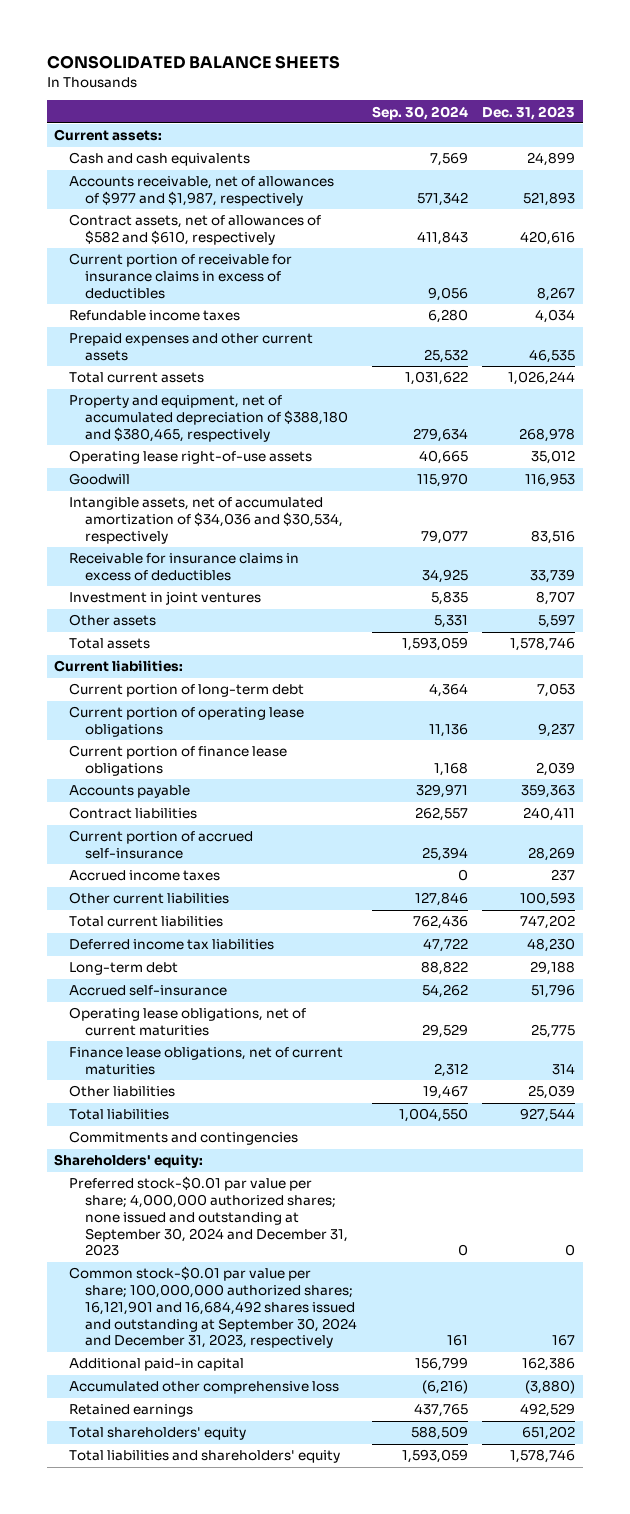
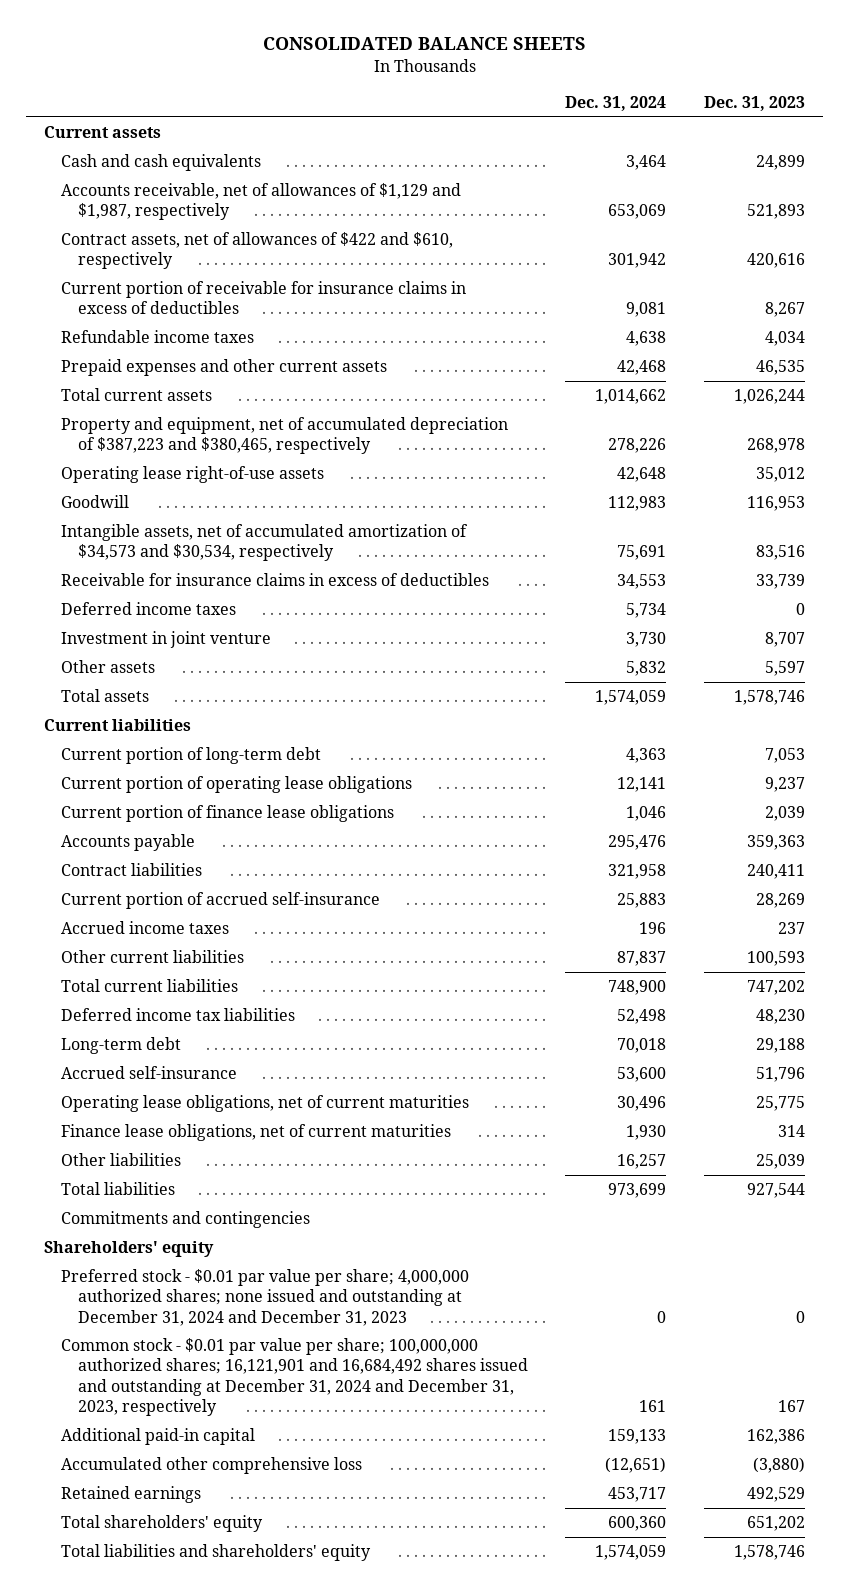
[371,105,468,120] Sep. 30, 2024 -> none
none -> [565,95,667,111] Dec. 31, 2024
[54,129,163,142] Current assets: -> [44,126,162,139] Current assets
[69,176,335,207] Accounts receivable, net of allowances of $977 and $1,987, respectively -> [61,183,462,221] Accounts receivable, net of allowances of $1,129 and $1,987, respectively
[69,214,322,246] Contract assets, net of allowances of $582 and $610, respectively -> [61,232,454,270] Contract assets, net of allowances of $422 and $610, respectively
[69,395,348,442] Property and equipment, net of accumulated depreciation of $388,180 and $380,465, respectively -> [61,417,509,455] Property and equipment, net of accumulated depreciation of $387,223 and $380,465, respectively
[69,497,343,544] Intangible assets, net of accumulated amortization of $34,036 and $30,534, respectively -> [61,524,469,562] Intangible assets, net of accumulated amortization of $34,573 and $30,534, respectively
none -> [61,602,237,616] Deferred income taxes
[69,591,262,606] Investment in joint ventures -> [61,631,272,649] Investment in joint venture
[54,660,184,673] Current liabilities: -> [44,719,192,732] Current liabilities
[54,1154,204,1169] Shareholders' equity: -> [44,1241,215,1258] Shareholders' equity
[69,1176,348,1257] Preferred stock-$0.01 par value per share; 4,000,000 authorized shares; none issued and outstanding at September 30, 2024 and December 31, 2023 -> [61,1269,470,1326] Preferred stock - $0.01 par value per share; 4,000,000 authorized shares; none issued and outstanding at December 31, 2024 and December 31, 2023
[69,1266,357,1349] Common stock-$0.01 par value per share; 100,000,000 authorized shares; 16,121,901 and 16,684,492 shares issued and outstanding at September 30, 2024 and December 31, 2023, respectively -> [61,1338,528,1416] Common stock - $0.01 par value per share; 100,000,000 authorized shares; 16,121,901 and 16,684,492 shares issued and outstanding at December 31, 2024 and December 31, 2023, respectively

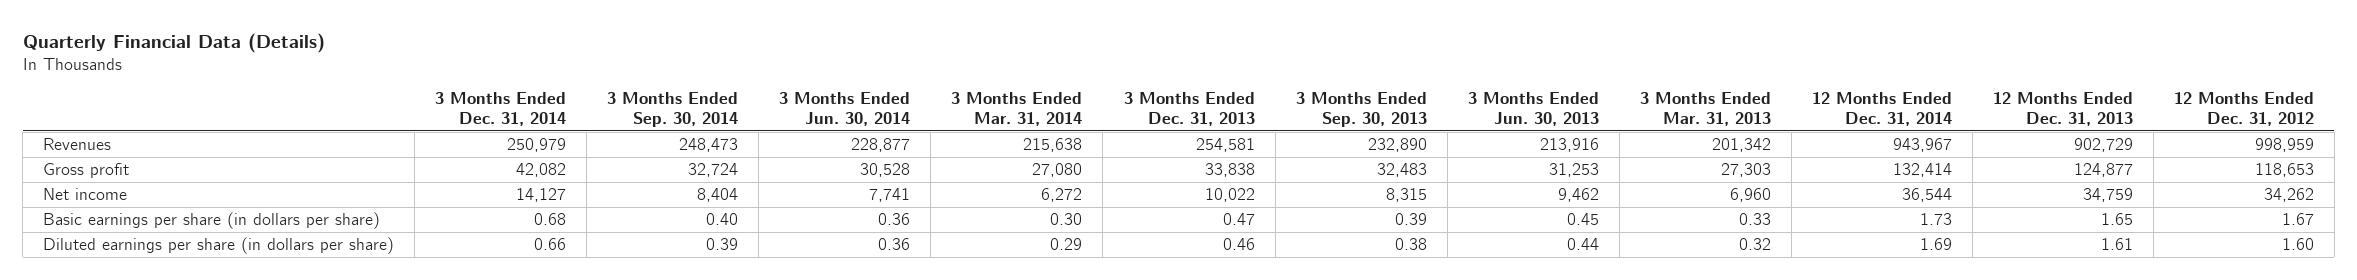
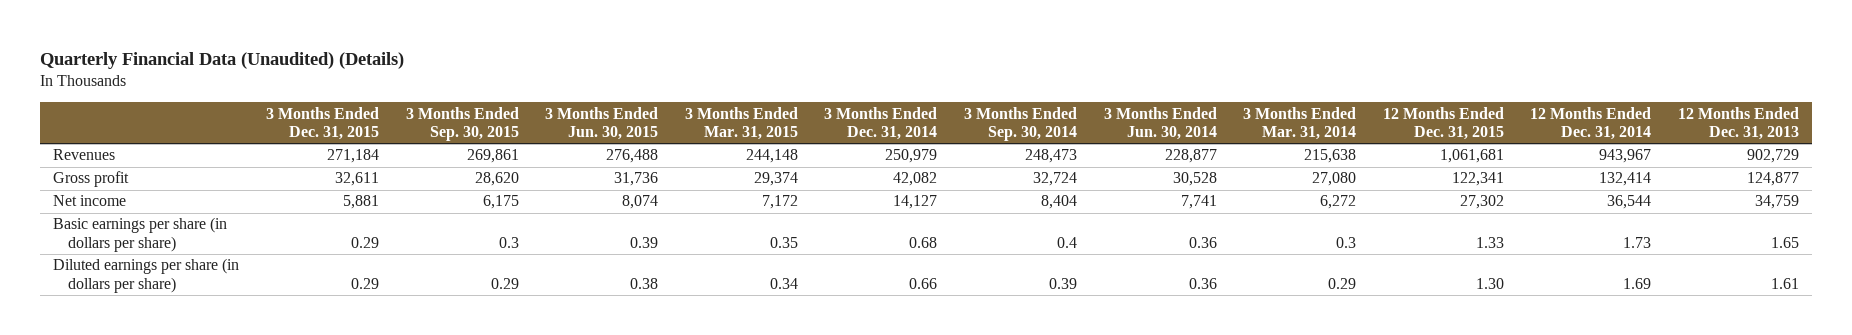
[22,32,325,53] Quarterly Financial Data (Details) -> [40,51,405,69] Quarterly Financial Data (Unaudited) (Details)
[1123,92,1255,127] 3 Months Ended Dec. 31, 2013 -> none
[1295,92,1427,128] 3 Months Ended Sep. 30, 2013 -> none
[1467,92,1599,127] 3 Months Ended Jun. 30, 2013 -> none
[1639,92,1771,127] 3 Months Ended Mar. 31, 2013 -> none
[2173,92,2314,127] 12 Months Ended Dec. 31, 2012 -> none
none -> [265,106,379,140] 3 Months Ended Dec. 31, 2015
none -> [405,106,519,141] 3 Months Ended Sep. 30, 2015
none -> [545,106,659,140] 3 Months Ended Jun. 30, 2015
none -> [684,106,798,140] 3 Months Ended Mar. 31, 2015
none -> [1382,106,1504,140] 12 Months Ended Dec. 31, 2015
[706,213,739,226] 0.40 -> [1056,236,1077,248] 0.4
[1050,213,1083,226] 0.30 -> [1336,236,1357,248] 0.3

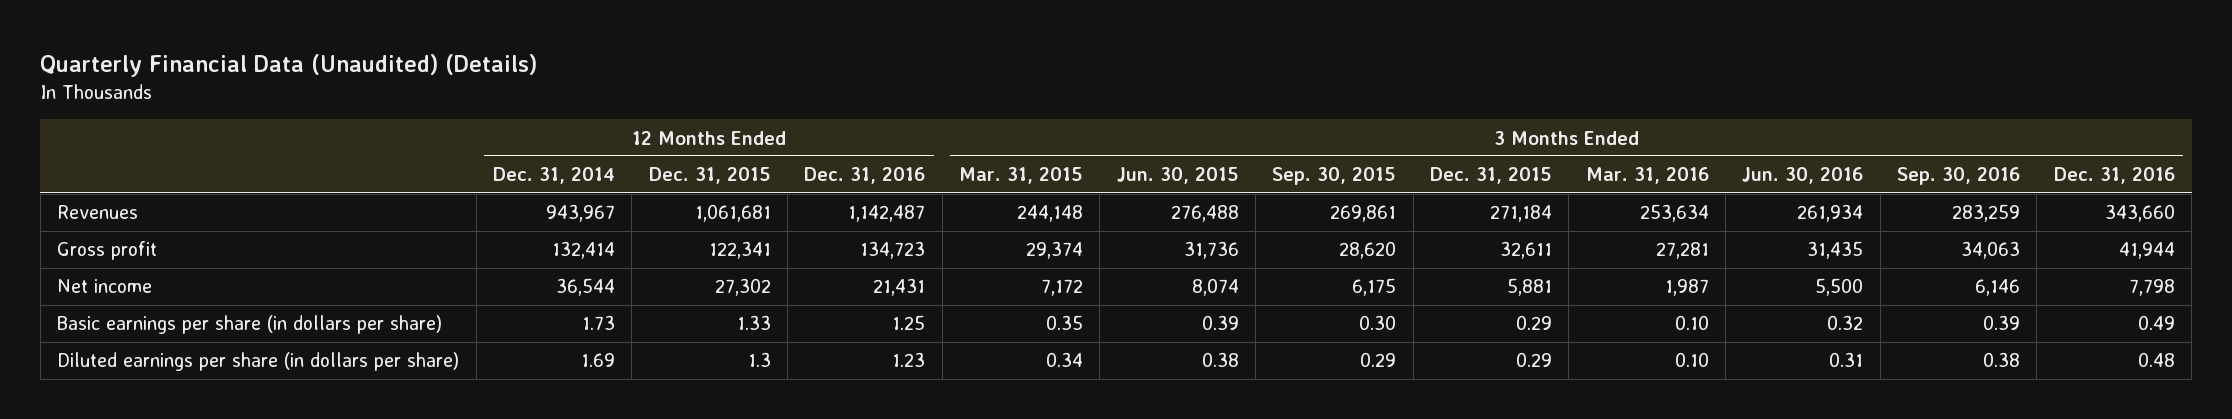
[824,106,938,140] 3 Months Ended Dec. 31, 2014 -> none
[963,106,1077,141] 3 Months Ended Sep. 30, 2014 -> none
[1103,106,1217,140] 3 Months Ended Jun. 30, 2014 -> none
[1243,106,1357,140] 3 Months Ended Mar. 31, 2014 -> none
[1678,106,1800,140] 12 Months Ended Dec. 31, 2013 -> none
none -> [804,167,926,185] Dec. 31, 2016
none -> [1585,167,1709,185] Mar. 31, 2016
none -> [1742,167,1864,185] Jun. 30, 2016
none -> [1896,167,2020,186] Sep. 30, 2016
none -> [2053,167,2175,185] Dec. 31, 2016
[498,236,519,248] 0.3 -> [1359,315,1397,331] 0.30
[1475,277,1504,289] 1.30 -> [747,352,771,368] 1.3

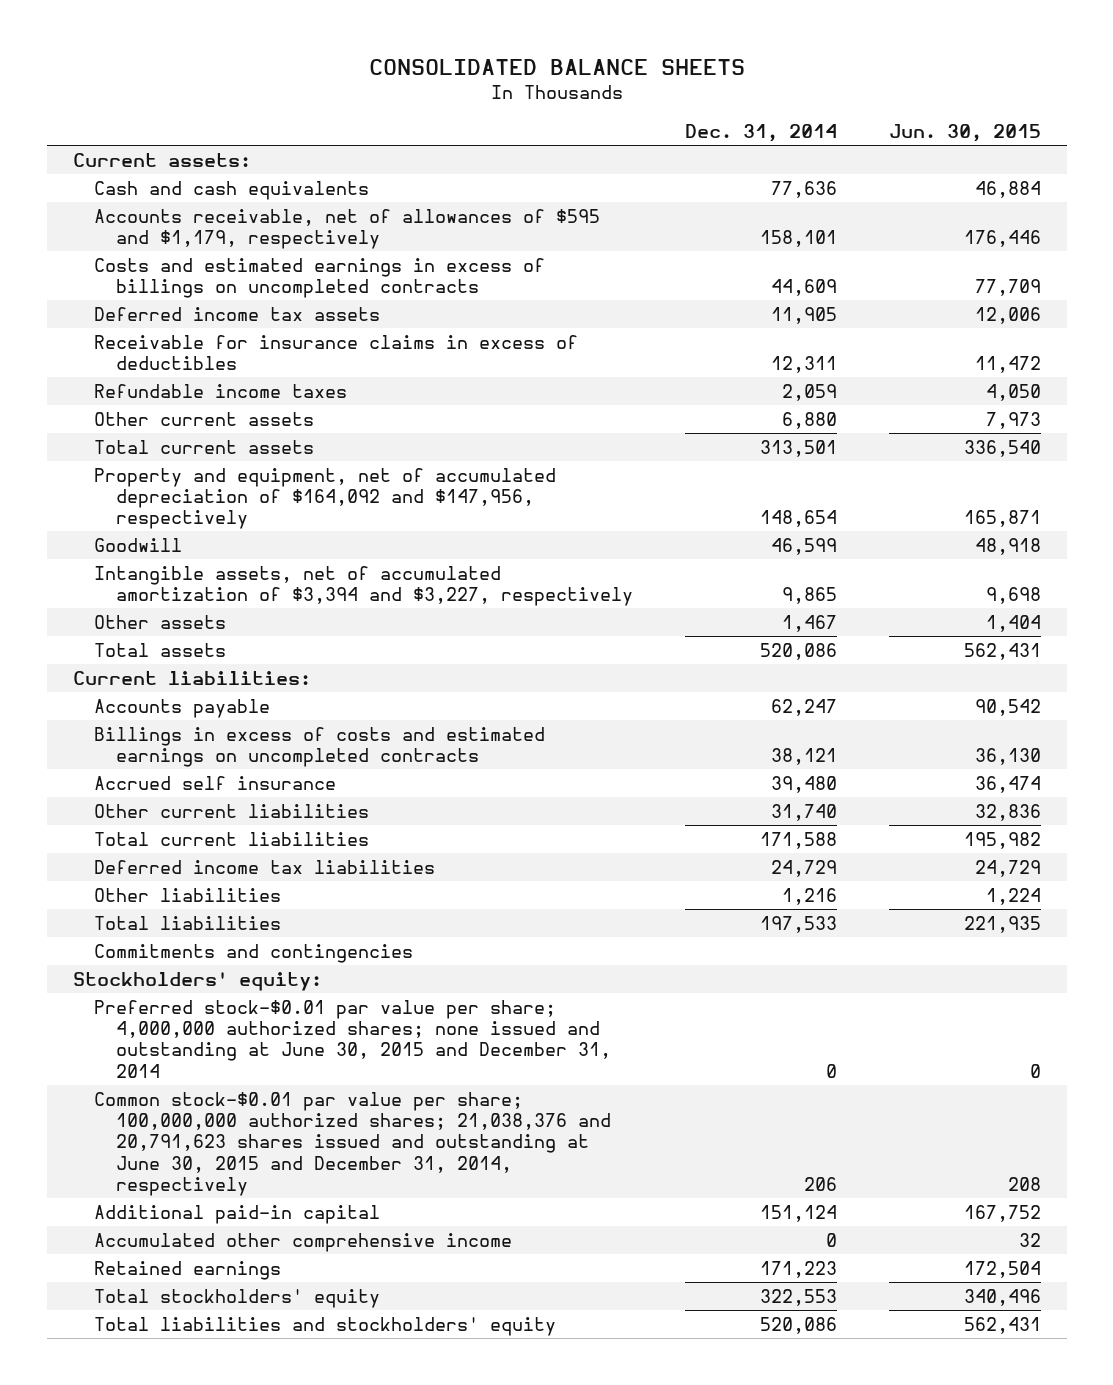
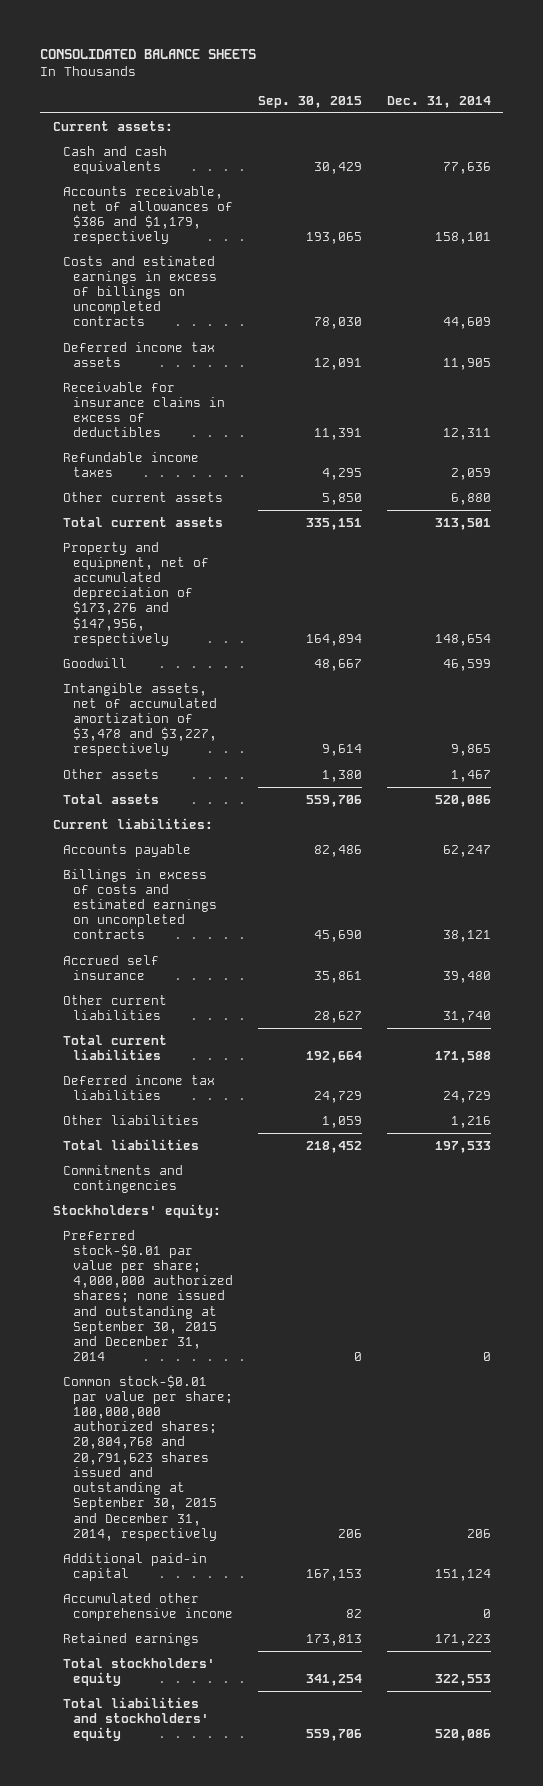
[888,124,1041,143] Jun. 30, 2015 -> none
none -> [258,95,363,108] Sep. 30, 2015
[94,208,601,250] Accounts receivable, net of allowances of $595 and $1,179, respectively -> [63,185,234,245] Accounts receivable, net of allowances of $386 and $1,179, respectively
[94,467,557,530] Property and equipment, net of accumulated depreciation of $164,092 and $147,956, respectively -> [63,541,210,646] Property and equipment, net of accumulated depreciation of $173,276 and $147,956, respectively
[94,565,633,607] Intangible assets, net of accumulated amortization of $3,394 and $3,227, respectively -> [63,682,218,757] Intangible assets, net of accumulated amortization of $3,478 and $3,227, respectively
[94,999,611,1078] Preferred stock-$0.01 par value per share; 4,000,000 authorized shares; none issued and outstanding at June 30, 2015 and December 31, 2014 -> [63,1229,234,1362] Preferred stock-$0.01 par value per share; 4,000,000 authorized shares; none issued and outstanding at September 30, 2015 and December 31, 2014
[94,1091,611,1196] Common stock-$0.01 par value per share; 100,000,000 authorized shares; 21,038,376 and 20,791,623 shares issued and outstanding at June 30, 2015 and December 31, 2014, respectively -> [63,1374,234,1541] Common stock-$0.01 par value per share; 100,000,000 authorized shares; 20,804,768 and 20,791,623 shares issued and outstanding at September 30, 2015 and December 31, 2014, respectively

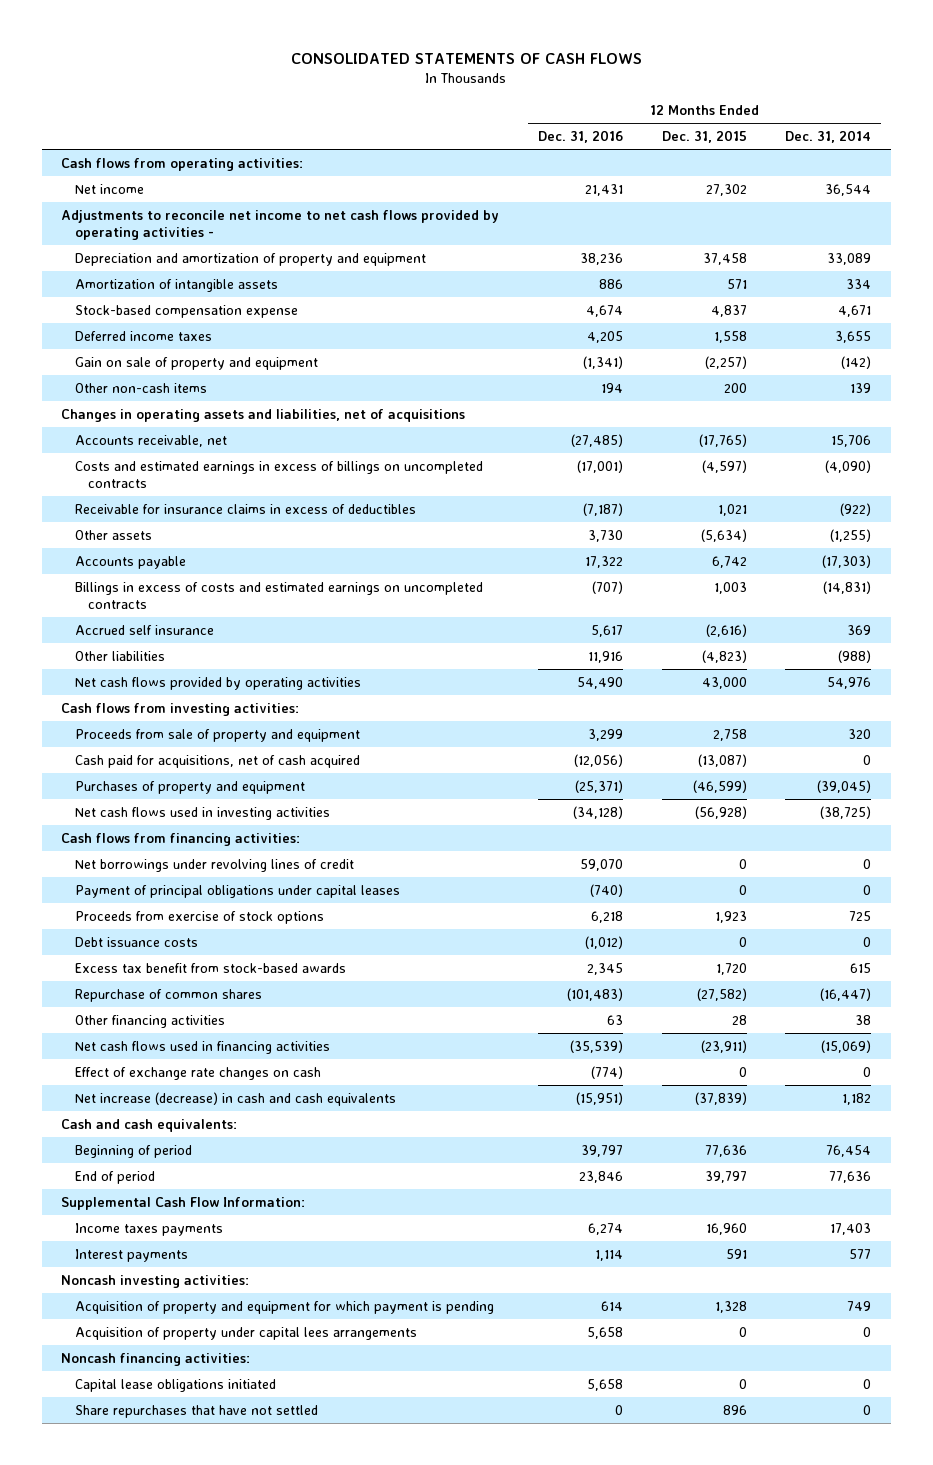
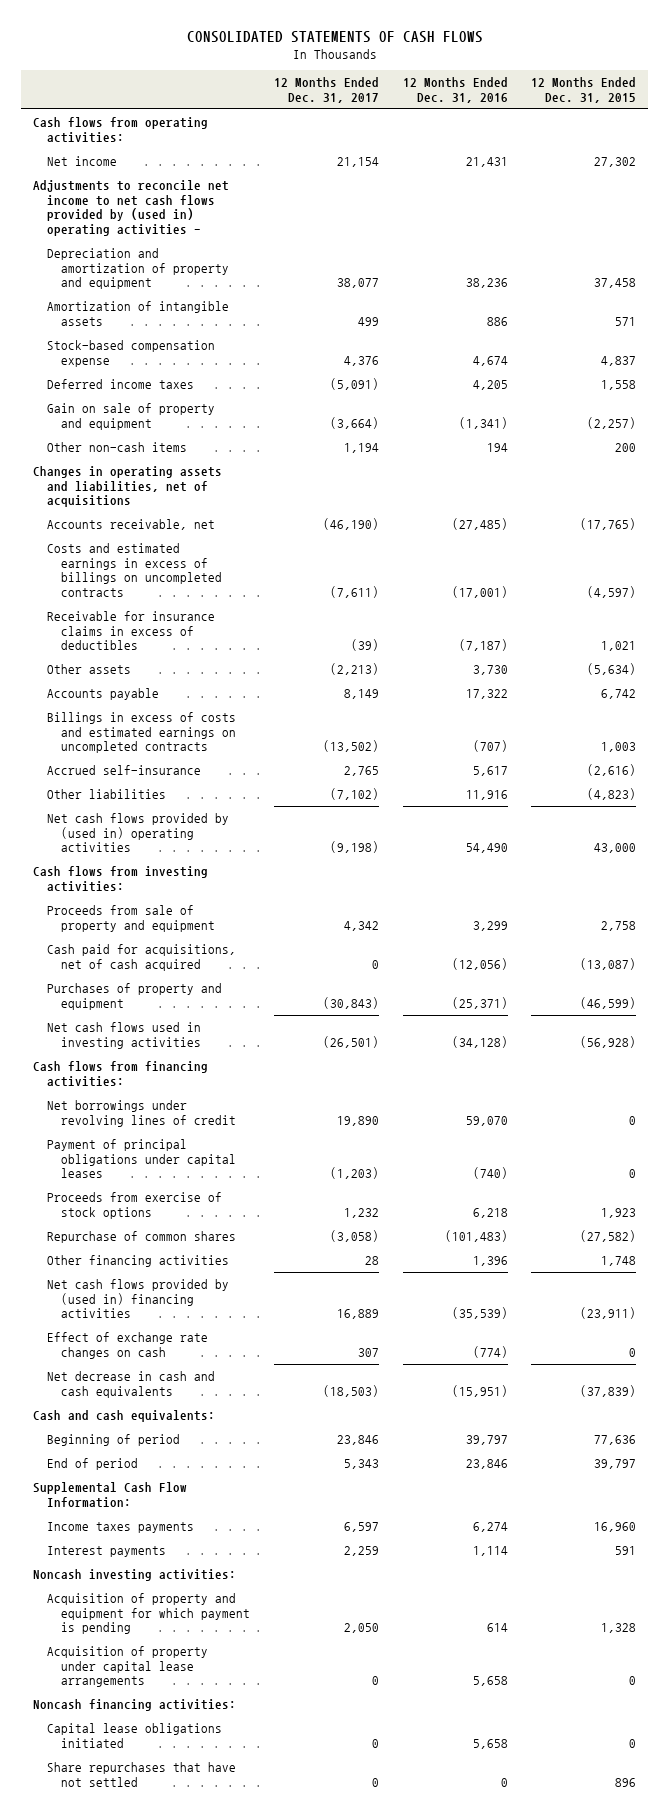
[785,129,872,143] Dec. 31, 2014 -> none
none -> [273,77,379,104] 12 Months Ended Dec. 31, 2017
[61,209,500,240] Adjustments to reconcile net income to net cash flows provided by operating activities - -> [32,179,229,237] Adjustments to reconcile net income to net cash flows provided by (used in) operating activities -
[74,624,214,635] Accrued self insurance -> [47,764,202,775] Accrued self-insurance
[74,676,361,690] Net cash flows provided by operating activities -> [47,812,230,853] Net cash flows provided by (used in) operating activities
[74,936,198,947] Debt issuance costs -> none
[74,962,346,973] Excess tax benefit from stock-based awards -> none
[607,1014,624,1025] 63 -> [472,1255,508,1266] 1,396
[731,1014,747,1025] 28 -> [601,1255,637,1266] 1,748
[74,1040,330,1054] Net cash flows used in financing activities -> [47,1278,230,1319] Net cash flows provided by (used in) financing activities
[74,1091,396,1106] Net increase (decrease) in cash and cash equivalents -> [47,1370,216,1398] Net decrease in cash and cash equivalents
[74,1326,417,1340] Acquisition of property under capital lees arrangements -> [47,1645,209,1688] Acquisition of property under capital lease arrangements

